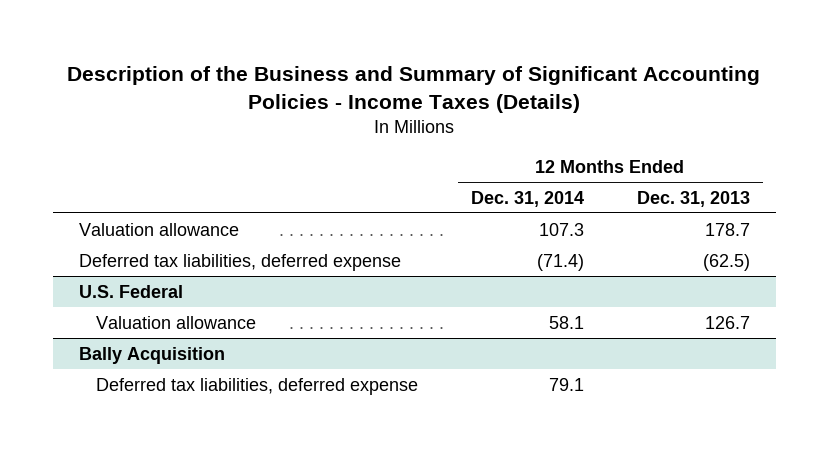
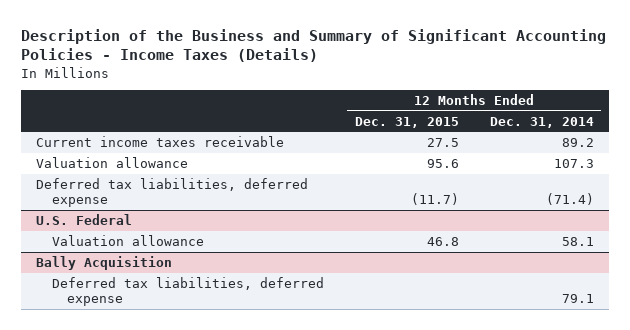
[636,190,750,207] Dec. 31, 2013 -> none
none -> [354,116,459,128] Dec. 31, 2015
none -> [36,135,285,147] Current income taxes receivable

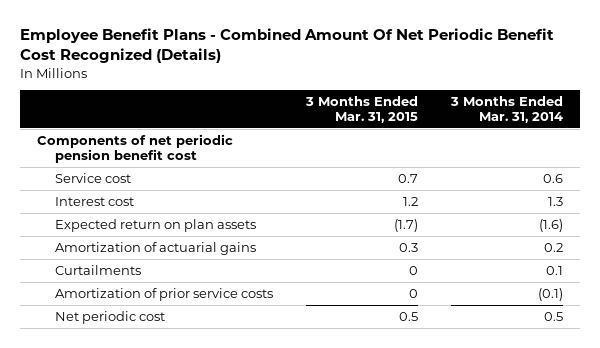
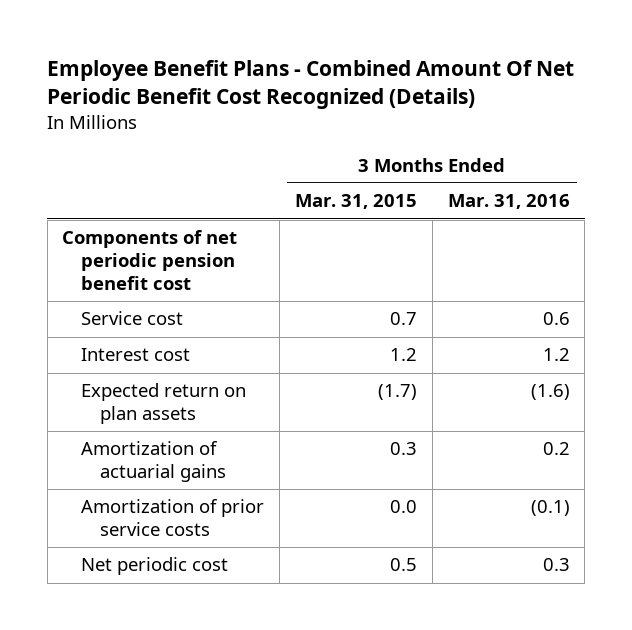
[450,96,564,124] 3 Months Ended Mar. 31, 2014 -> none
none -> [447,194,570,210] Mar. 31, 2016
[54,264,141,275] Curtailments -> none
[409,288,419,298] 0 -> [389,500,417,514] 0.0

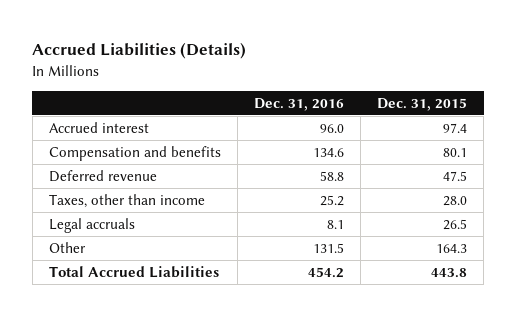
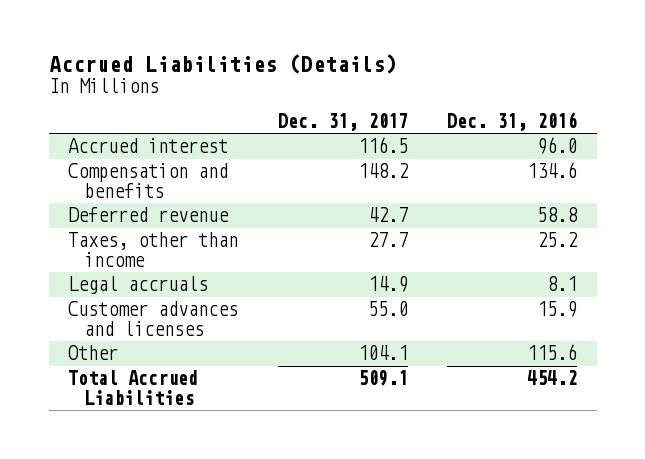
[377,97,468,111] Dec. 31, 2015 -> none
none -> [277,112,408,131] Dec. 31, 2017
none -> [68,301,239,336] Customer advances and licenses
[313,242,345,253] 131.5 -> [527,344,578,361] 115.6

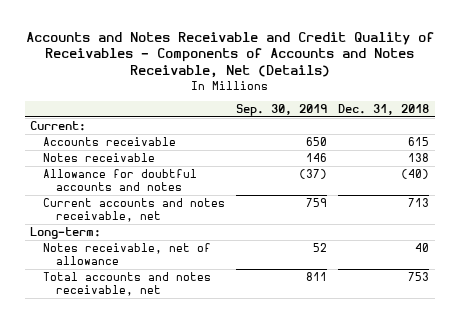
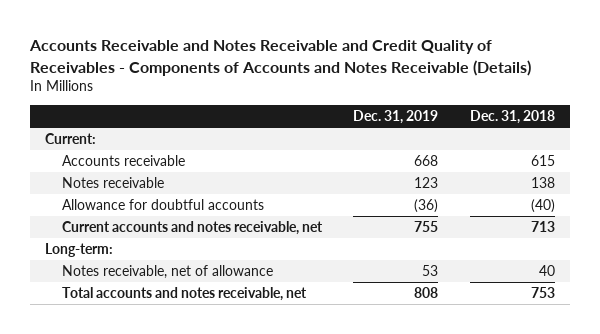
[25,31,434,79] Accounts and Notes Receivable and Credit Quality of Receivables - Components of Accounts and Notes Receivable, Net (Details) -> [28,40,531,76] Accounts Receivable and Notes Receivable and Credit Quality of Receivables - Components of Accounts and Notes Receivable (Details)
[236,103,328,116] Sep. 30, 2019 -> none
none -> [353,110,439,125] Dec. 31, 2019
[43,169,198,191] Allowance for doubtful accounts and notes -> [61,199,264,211] Allowance for doubtful accounts

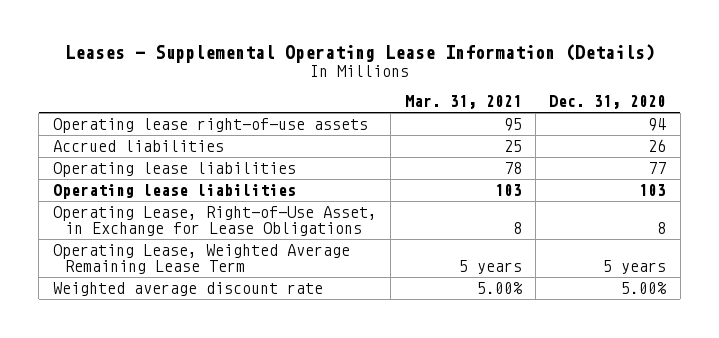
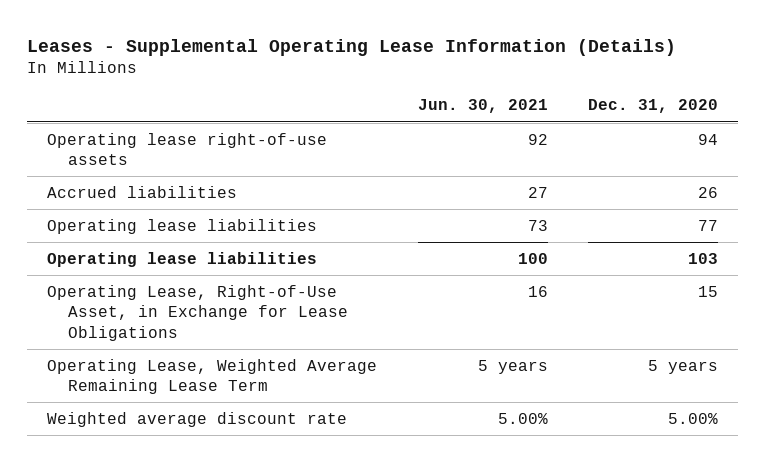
[404,95,522,110] Mar. 31, 2021 -> none
none -> [417,99,548,114] Jun. 30, 2021
[657,221,667,234] 8 -> [698,285,719,297] 15

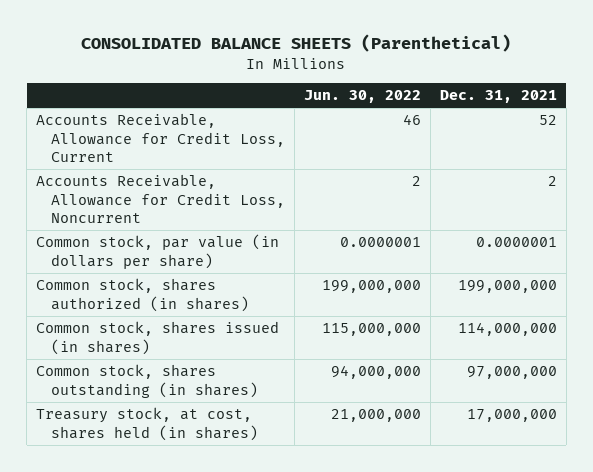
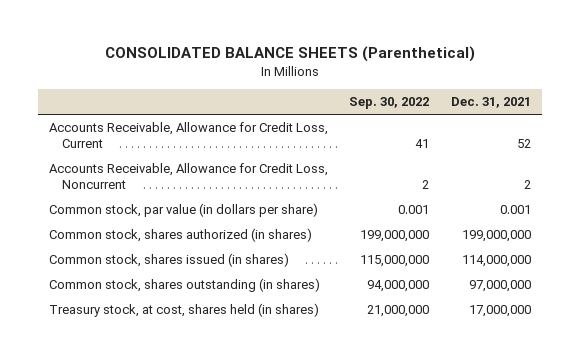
[303,90,421,104] Jun. 30, 2022 -> none
none -> [349,97,430,110] Sep. 30, 2022
[475,237,557,248] 0.0000001 -> [500,205,532,215] 0.001

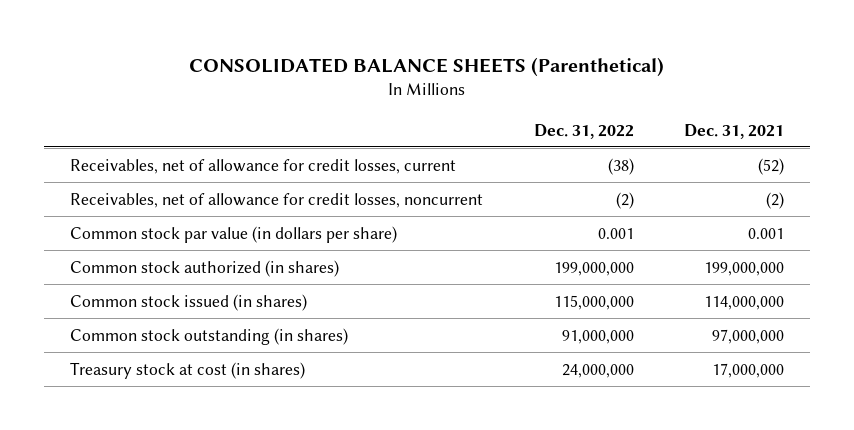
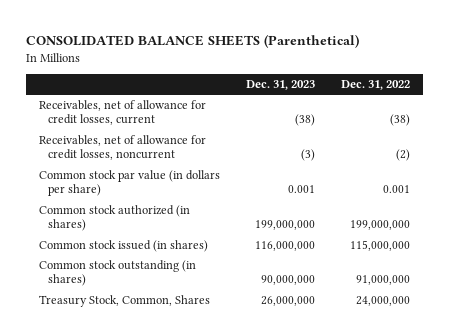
[684,123,785,139] Dec. 31, 2021 -> none
none -> [245,80,315,91] Dec. 31, 2023
[69,361,305,379] Treasury stock at cost (in shares) -> none
none -> [38,295,210,308] Treasury Stock, Common, Shares

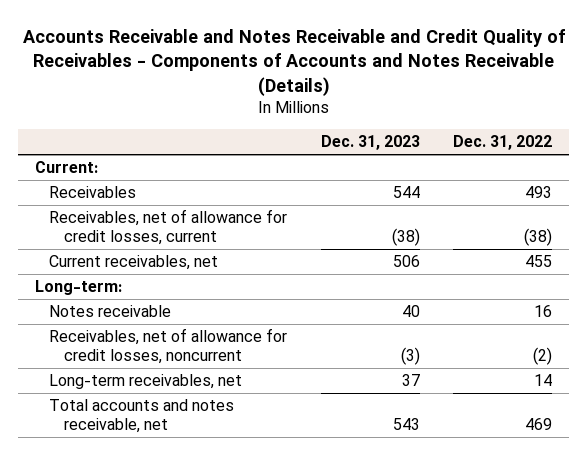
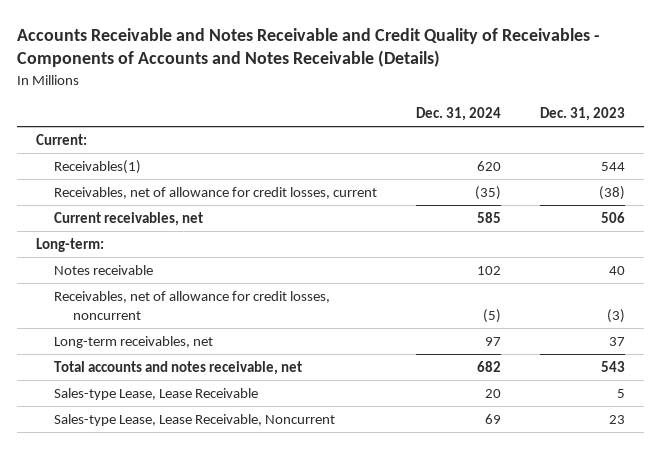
[453,134,553,150] Dec. 31, 2022 -> none
none -> [416,107,502,122] Dec. 31, 2024
[49,186,137,199] Receivables -> [54,160,142,175] Receivables(1)
none -> [54,388,259,401] Sales-type Lease, Lease Receivable
none -> [54,414,336,427] Sales-type Lease, Lease Receivable, Noncurrent

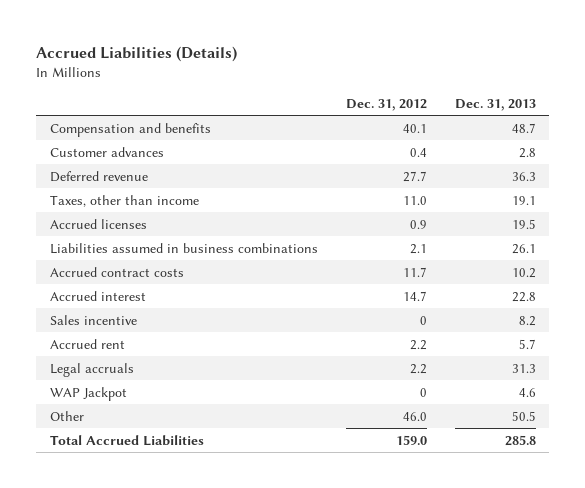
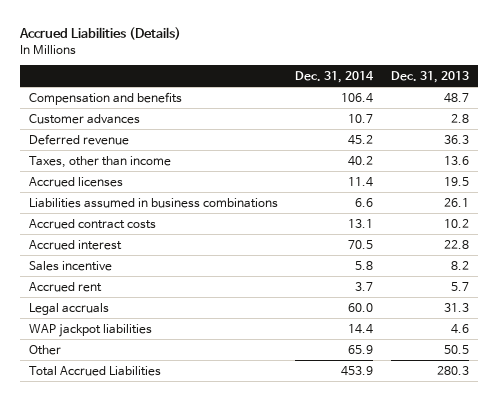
[345,98,427,111] Dec. 31, 2012 -> none
none -> [295,70,375,83] Dec. 31, 2014
[511,195,536,205] 19.1 -> [443,155,469,165] 13.6
[49,386,127,401] WAP Jackpot -> [28,323,152,337] WAP jackpot liabilities
[504,434,536,446] 285.8 -> [436,365,469,375] 280.3

